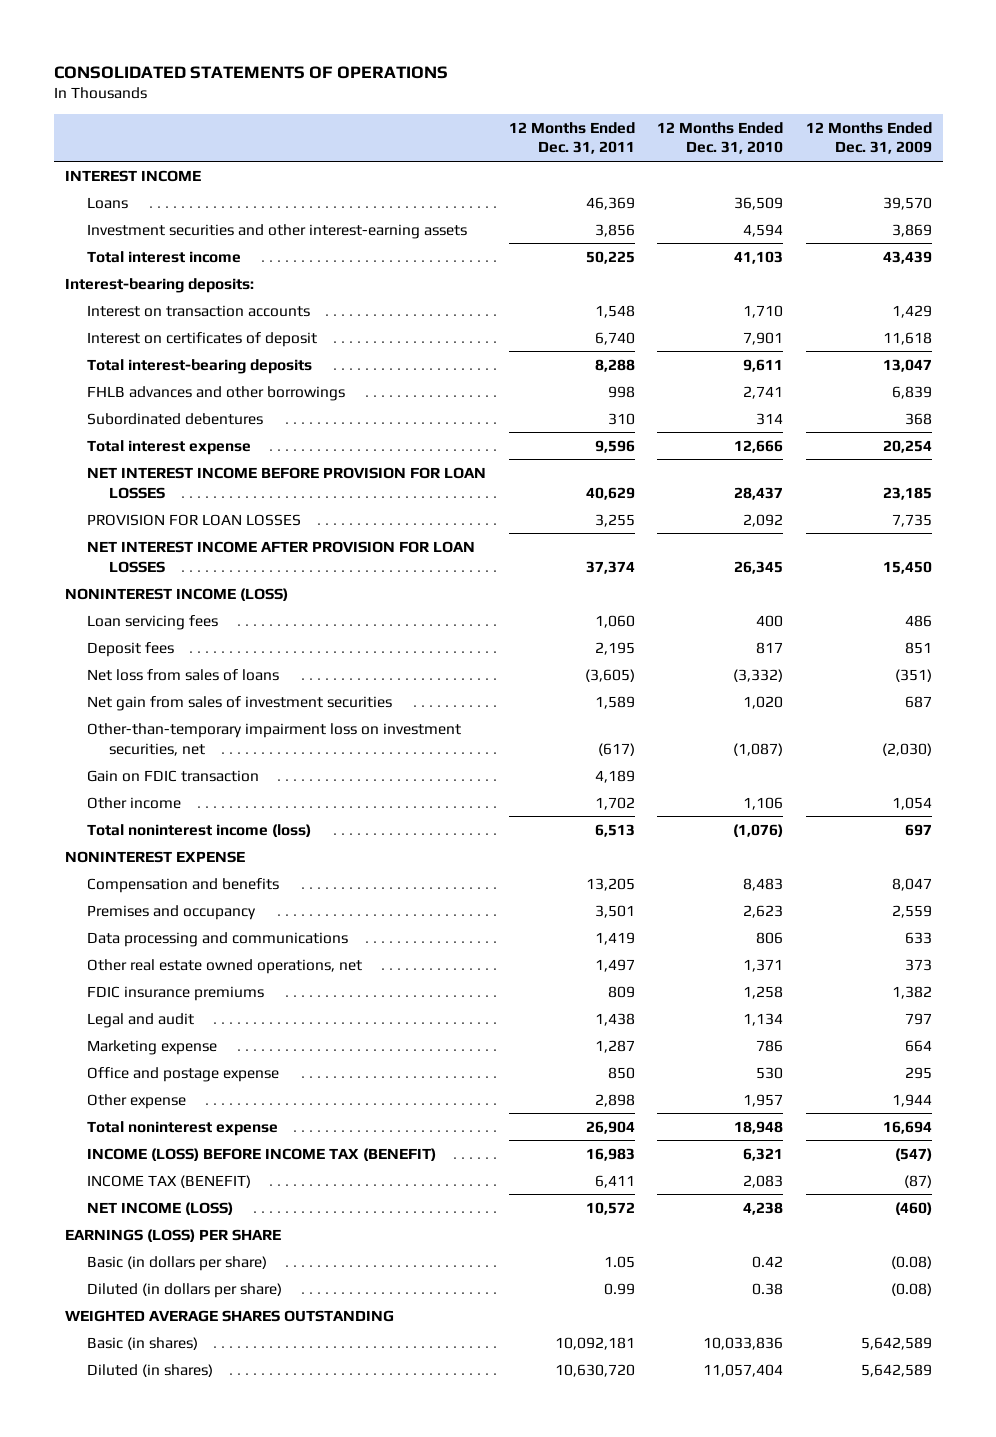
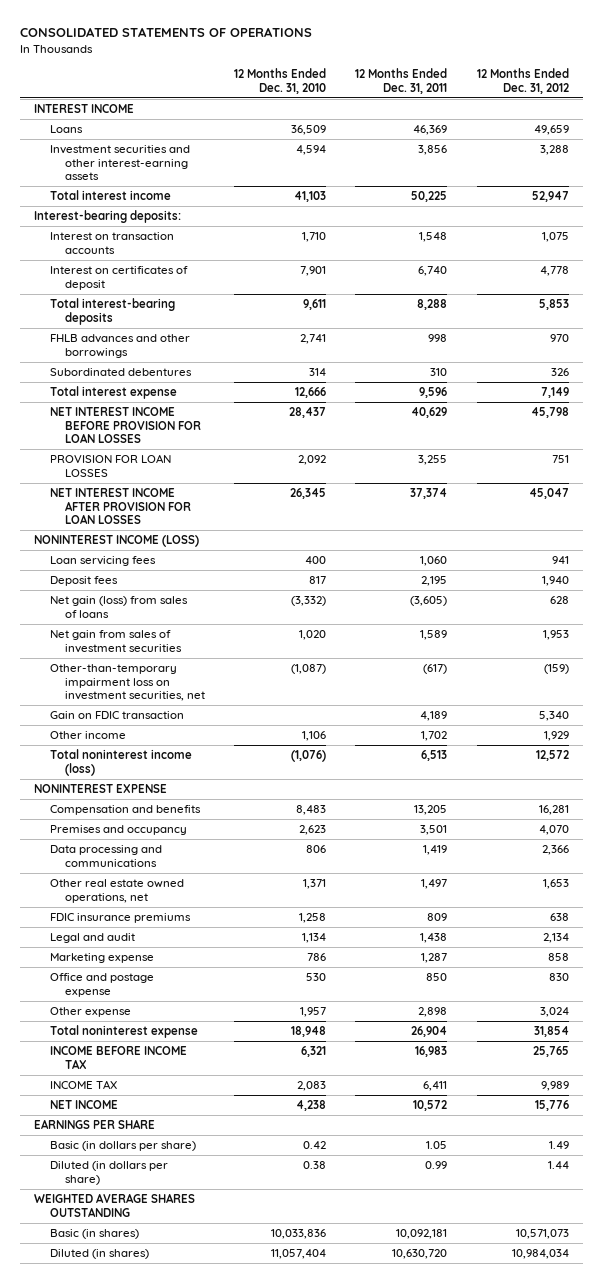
[805,121,932,155] 12 Months Ended Dec. 31, 2009 -> none
none -> [476,68,569,94] 12 Months Ended Dec. 31, 2012
[87,668,280,681] Net loss from sales of loans -> [49,596,188,618] Net gain (loss) from sales of loans
[87,1147,437,1161] INCOME (LOSS) BEFORE INCOME TAX (BENEFIT) -> [49,1046,187,1069] INCOME BEFORE INCOME TAX
[87,1174,252,1188] INCOME TAX (BENEFIT) -> [49,1080,117,1090] INCOME TAX
[87,1201,234,1215] NET INCOME (LOSS) -> [49,1100,118,1110] NET INCOME
[64,1228,281,1242] EARNINGS (LOSS) PER SHARE -> [34,1119,156,1130] EARNINGS PER SHARE

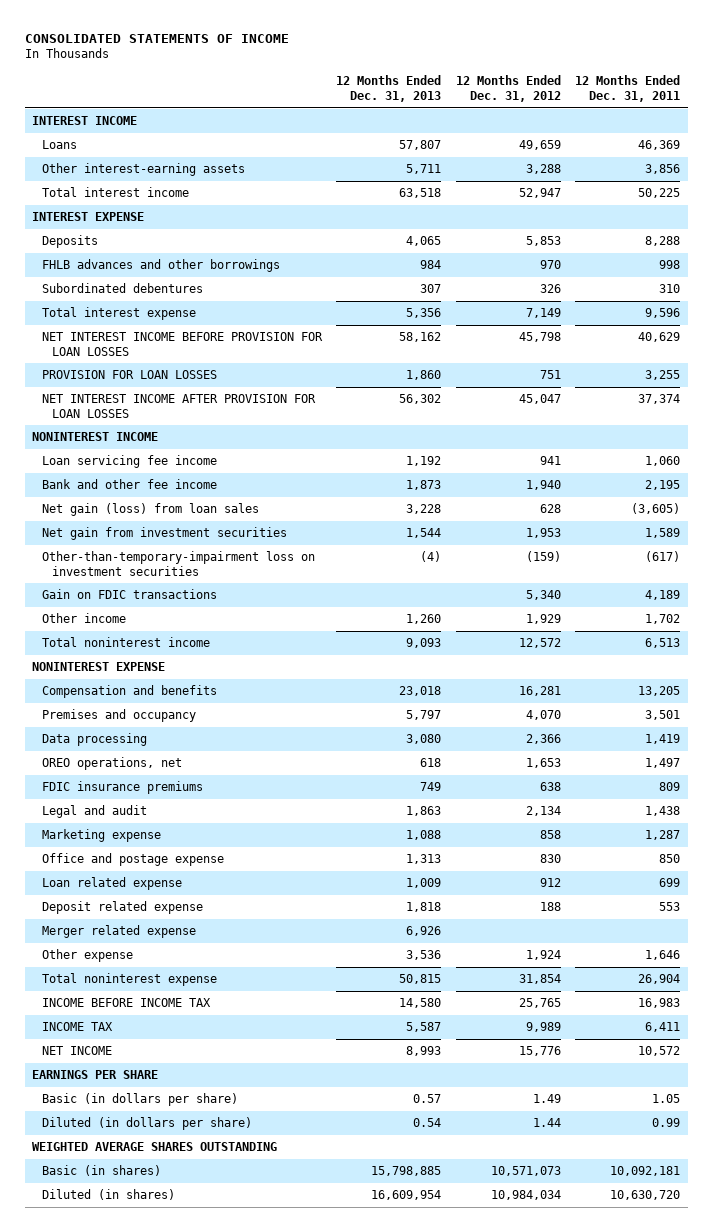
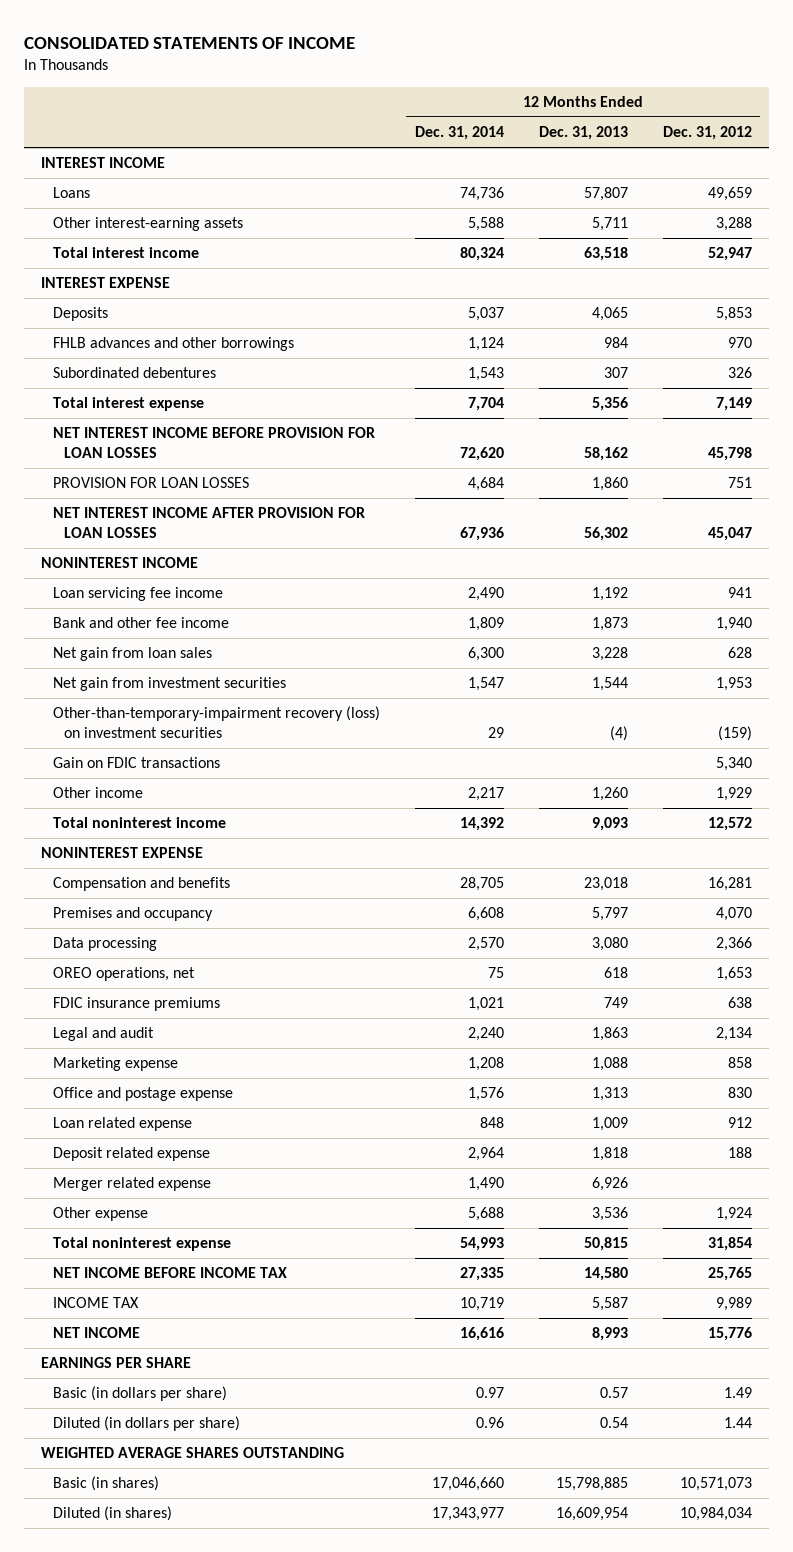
[575,75,681,103] 12 Months Ended Dec. 31, 2011 -> none
none -> [414,126,504,141] Dec. 31, 2014
[41,503,259,517] Net gain (loss) from loan sales -> [52,647,212,662] Net gain from loan sales
[41,551,315,576] Other-than-temporary-impairment loss on investment securities -> [52,706,380,738] Other-than-temporary-impairment recovery (loss) on investment securities
[41,998,211,1008] INCOME BEFORE INCOME TAX -> [52,1267,287,1279] NET INCOME BEFORE INCOME TAX

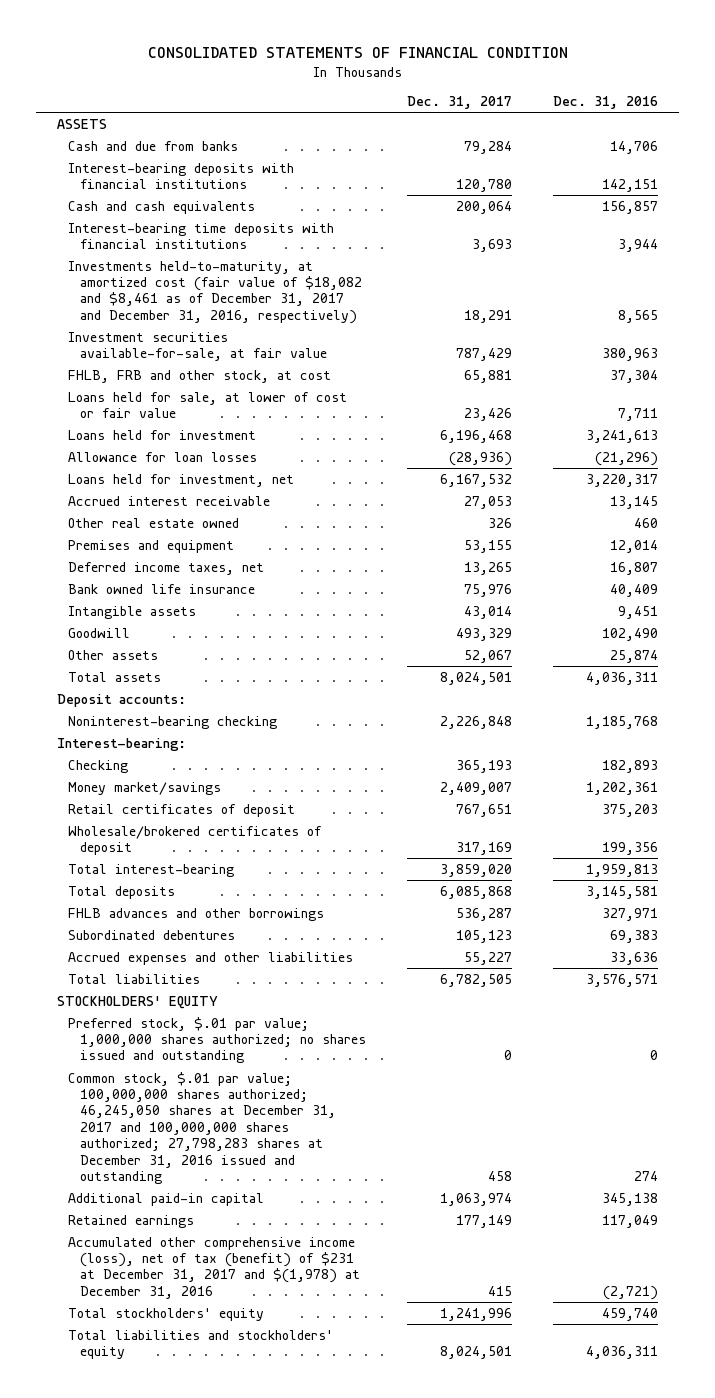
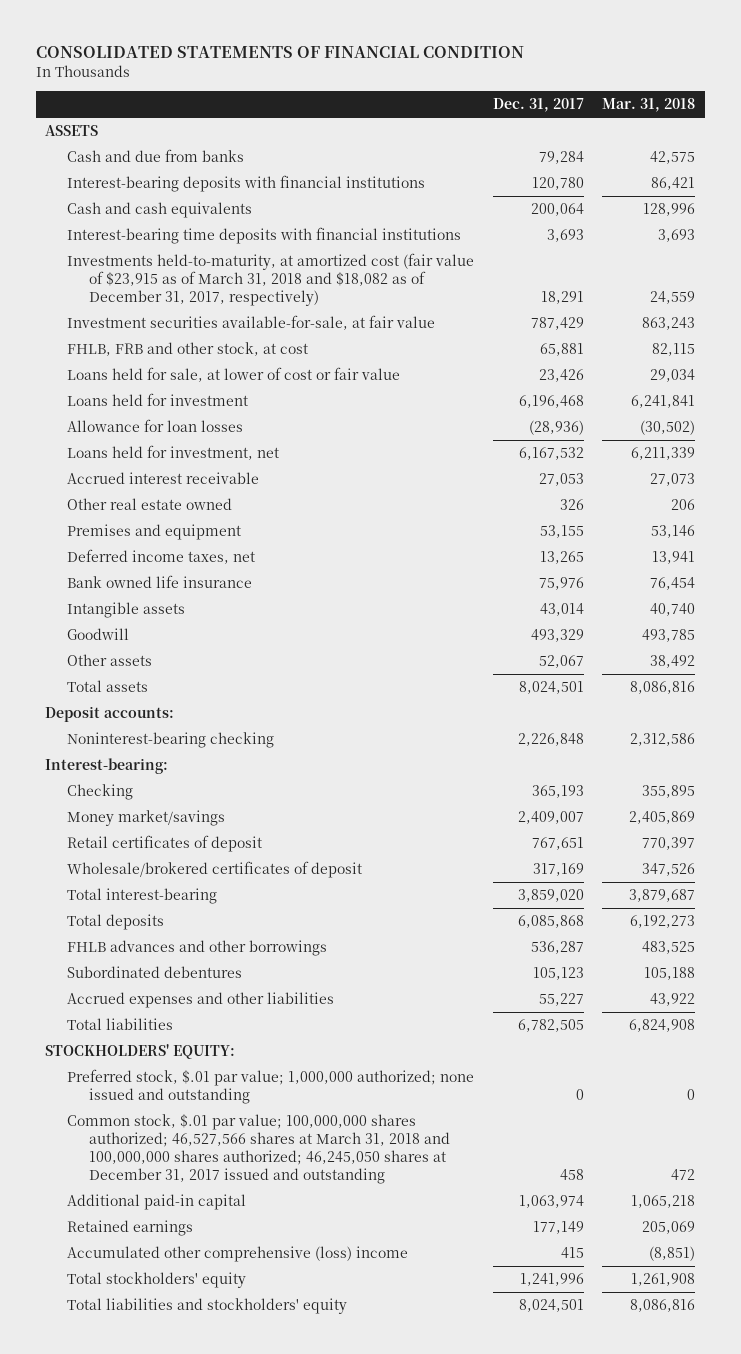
[553,96,659,110] Dec. 31, 2016 -> none
none -> [602,98,696,113] Mar. 31, 2018
[68,260,362,324] Investments held-to-maturity, at amortized cost (fair value of $18,082 and $8,461 as of December 31, 2017 and December 31, 2016, respectively) -> [67,253,475,307] Investments held-to-maturity, at amortized cost (fair value of $23,915 as of March 31, 2018 and $18,082 as of December 31, 2017, respectively)
[56,995,218,1009] STOCKHOLDERS' EQUITY -> [45,1044,236,1060] STOCKHOLDERS' EQUITY:
[68,1016,366,1064] Preferred stock, $.01 par value; 1,000,000 shares authorized; no shares issued and outstanding -> [67,1069,475,1105] Preferred stock, $.01 par value; 1,000,000 authorized; none issued and outstanding
[68,1071,336,1184] Common stock, $.01 par value; 100,000,000 shares authorized; 46,245,050 shares at December 31, 2017 and 100,000,000 shares authorized; 27,798,283 shares at December 31, 2016 issued and outstanding -> [67,1114,451,1184] Common stock, $.01 par value; 100,000,000 shares authorized; 46,527,566 shares at March 31, 2018 and 100,000,000 shares authorized; 46,245,050 shares at December 31, 2017 issued and outstanding
[68,1236,360,1299] Accumulated other comprehensive income (loss), net of tax (benefit) of $231 at December 31, 2017 and $(1,978) at December 31, 2016 -> [67,1246,409,1263] Accumulated other comprehensive (loss) income

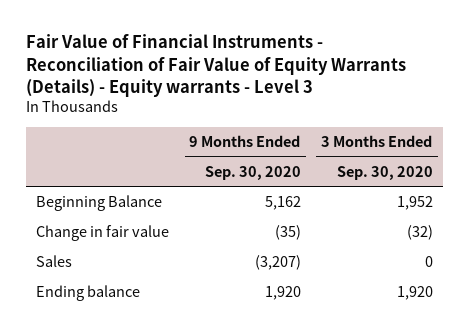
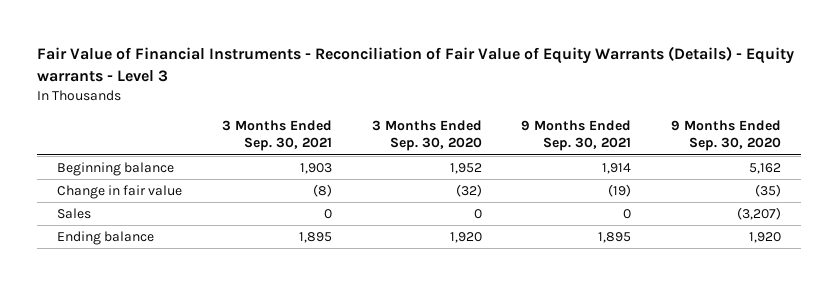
none -> [221,120,332,152] 3 Months Ended Sep. 30, 2021
none -> [521,120,632,152] 9 Months Ended Sep. 30, 2021
[36,195,163,212] Beginning Balance -> [57,162,175,177] Beginning balance

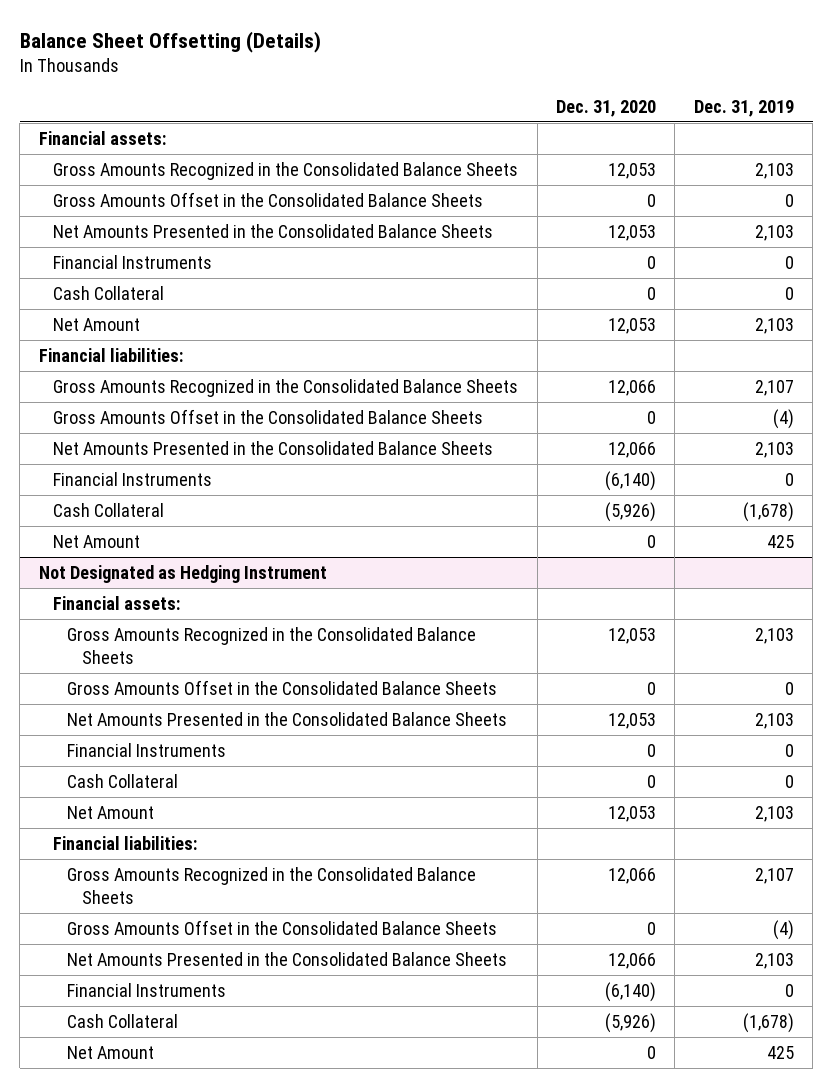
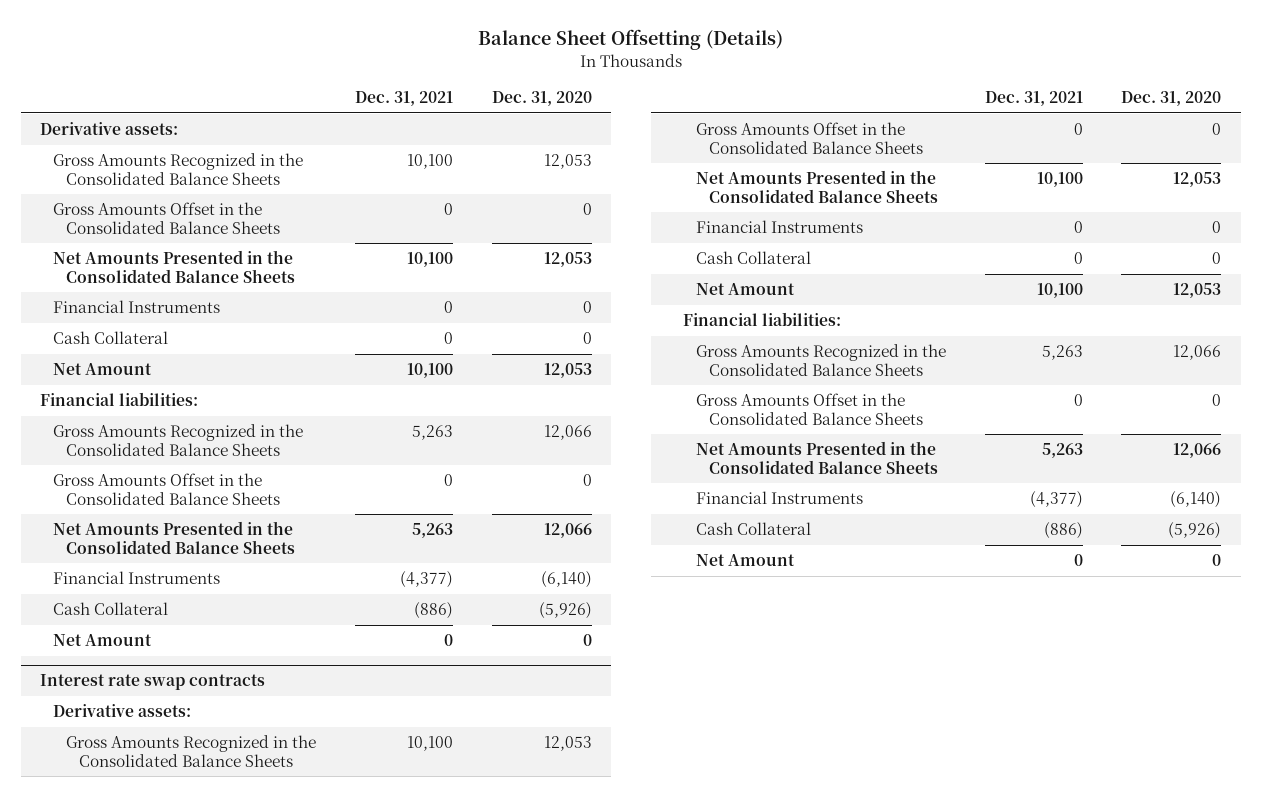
[693,99,794,117] Dec. 31, 2019 -> none
none -> [355,91,454,107] Dec. 31, 2021
[38,131,166,146] Financial assets: -> [40,122,179,136] Derivative assets:
[38,565,327,584] Not Designated as Hedging Instrument -> none
none -> [40,674,266,691] Interest rate swap contracts
[53,596,181,611] Financial assets: -> [53,704,192,718] Derivative assets:

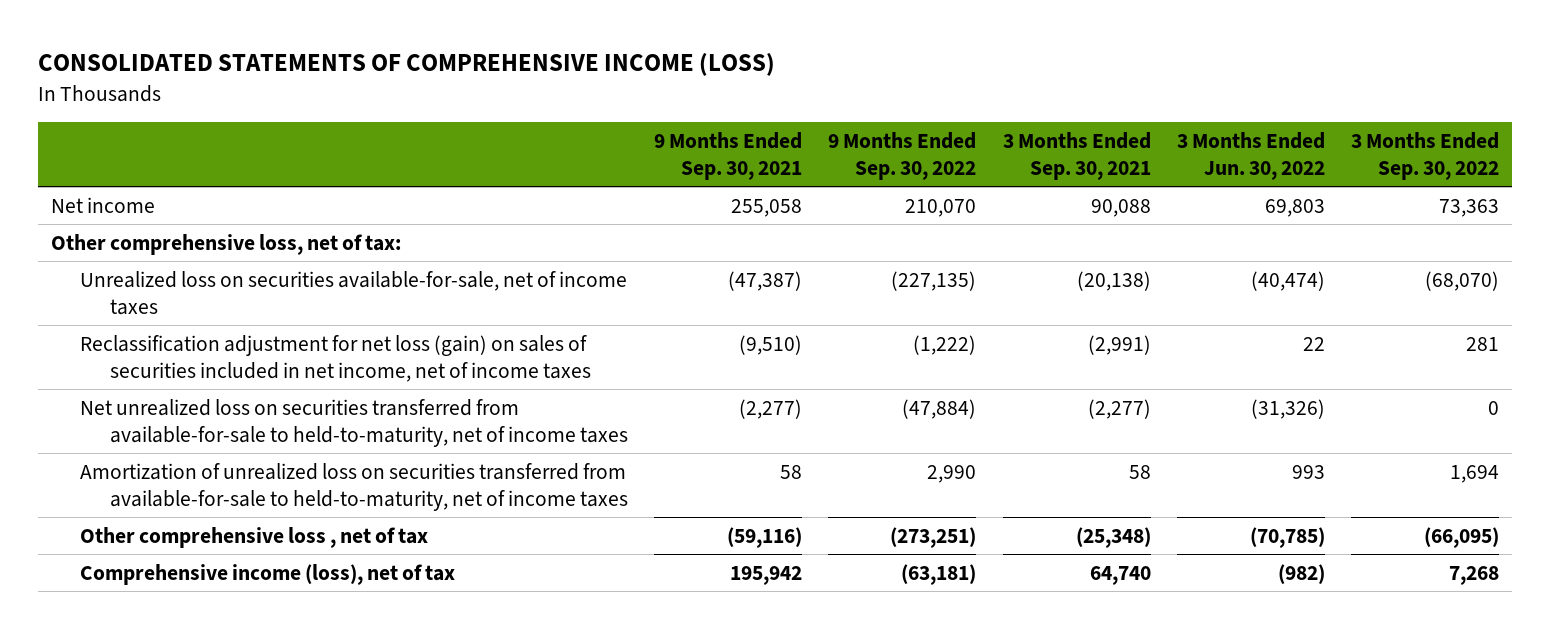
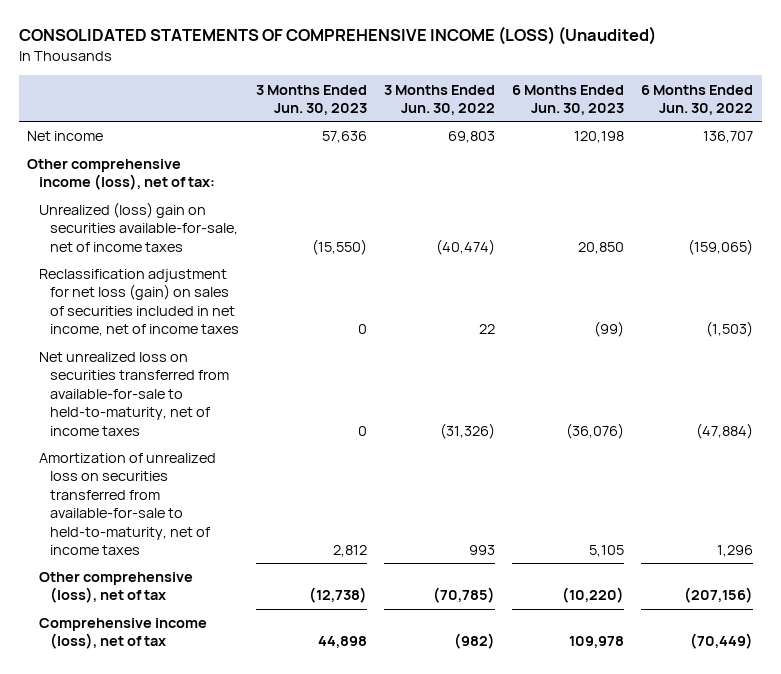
[37,53,775,77] CONSOLIDATED STATEMENTS OF COMPREHENSIVE INCOME (LOSS) -> [18,26,656,46] CONSOLIDATED STATEMENTS OF COMPREHENSIVE INCOME (LOSS) (Unaudited)
[654,132,803,181] 9 Months Ended Sep. 30, 2021 -> none
[828,132,977,181] 9 Months Ended Sep. 30, 2022 -> none
[1002,132,1151,181] 3 Months Ended Sep. 30, 2021 -> none
[1350,132,1499,181] 3 Months Ended Sep. 30, 2022 -> none
none -> [255,84,367,115] 3 Months Ended Jun. 30, 2023
none -> [512,84,625,115] 6 Months Ended Jun. 30, 2023
none -> [641,84,754,115] 6 Months Ended Jun. 30, 2022
[50,233,401,255] Other comprehensive loss, net of tax: -> [27,159,215,191] Other comprehensive income (loss), net of tax:
[80,270,628,315] Unrealized loss on securities available-for-sale, net of income taxes -> [38,202,238,252] Unrealized (loss) gain on securities available-for-sale, net of income taxes
[80,526,429,548] Other comprehensive loss , net of tax -> [38,572,193,604] Other comprehensive (loss), net of tax

